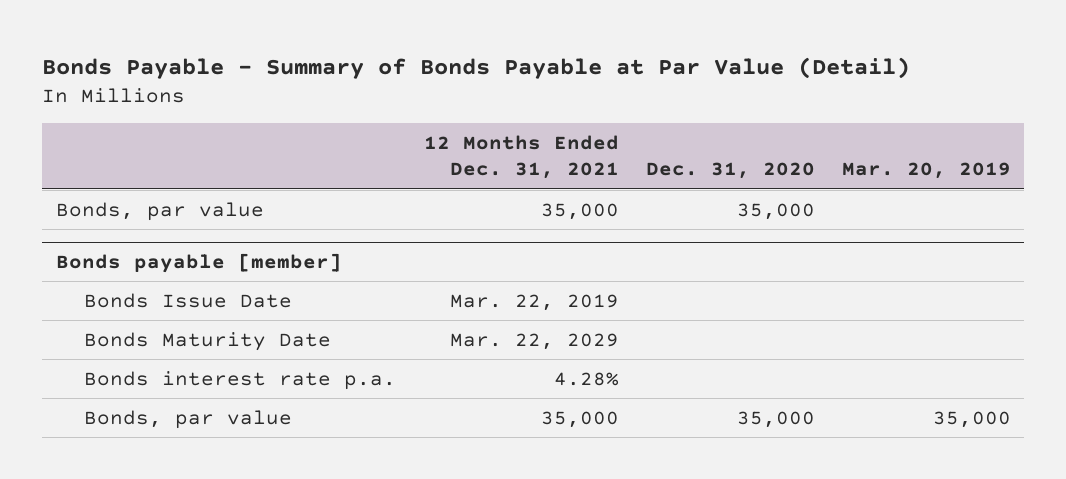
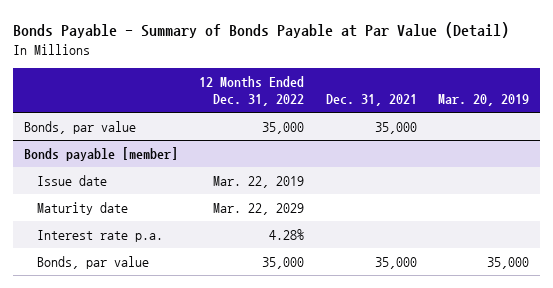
[423,134,619,180] 12 Months Ended Dec. 31, 2021 -> none
[645,162,815,180] Dec. 31, 2020 -> none
none -> [199,76,305,107] 12 Months Ended Dec. 31, 2022
none -> [325,94,417,107] Dec. 31, 2021
[84,292,293,308] Bonds Issue Date -> [36,174,107,186] Issue date
[84,331,332,351] Bonds Maturity Date -> [36,201,128,215] Maturity date
[84,370,397,390] Bonds interest rate p.a. -> [36,229,163,242] Interest rate p.a.

